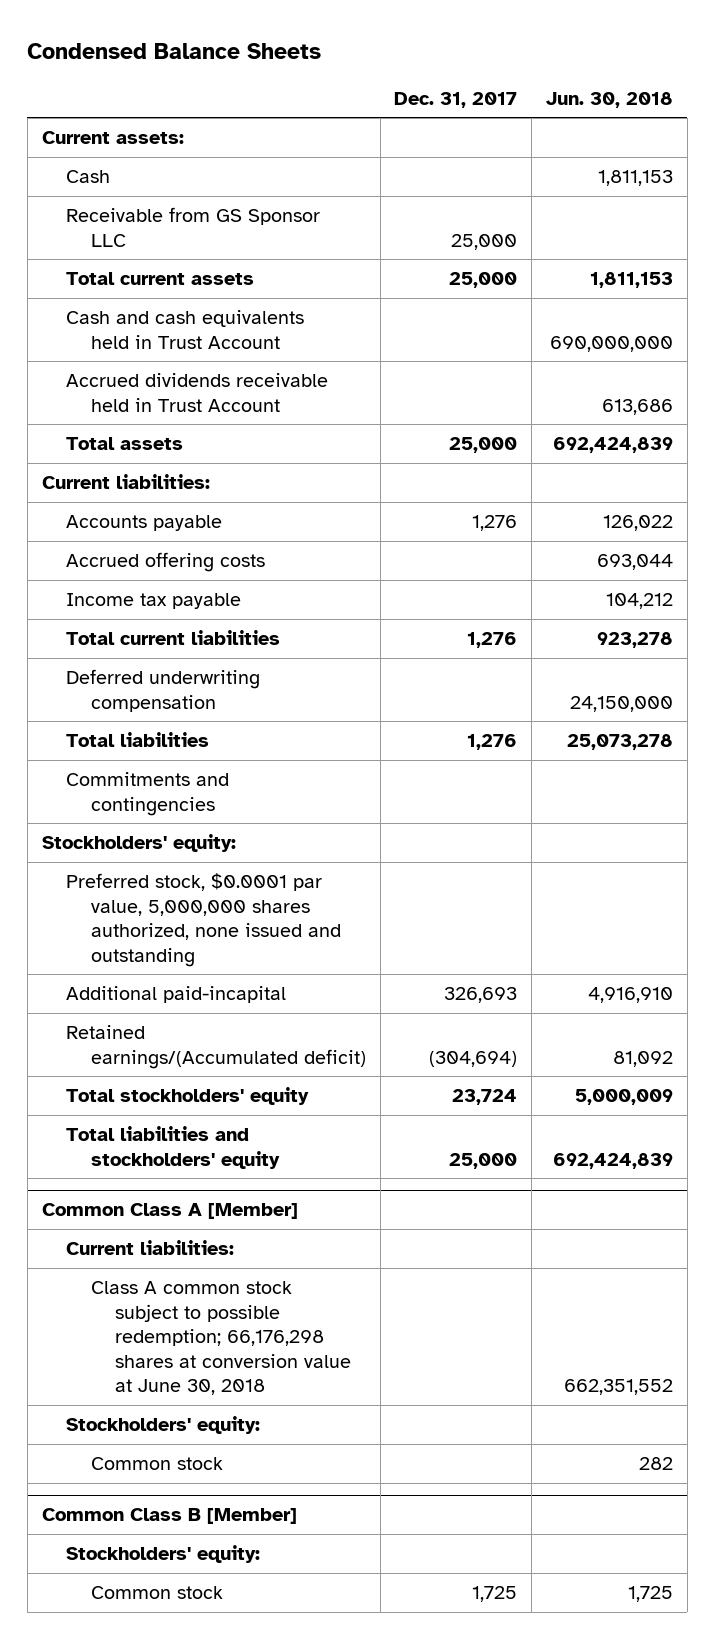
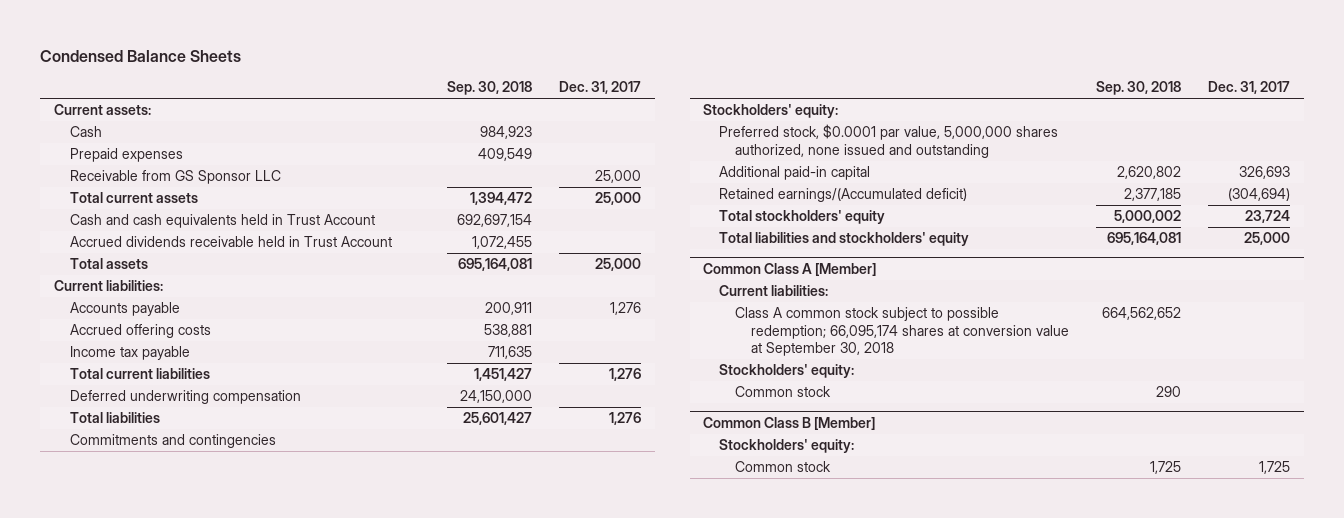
[545,91,673,108] Jun. 30, 2018 -> none
none -> [447,81,533,96] Sep. 30, 2018
none -> [69,148,183,163] Prepaid expenses
[66,986,287,1004] Additional paid-incapital -> [719,166,871,181] Additional paid-in capital
[90,1281,352,1396] Class A common stock subject to possible redemption; 66,176,298 shares at conversion value at June 30, 2018 -> [735,307,1070,357] Class A common stock subject to possible redemption; 66,095,174 shares at conversion value at September 30, 2018

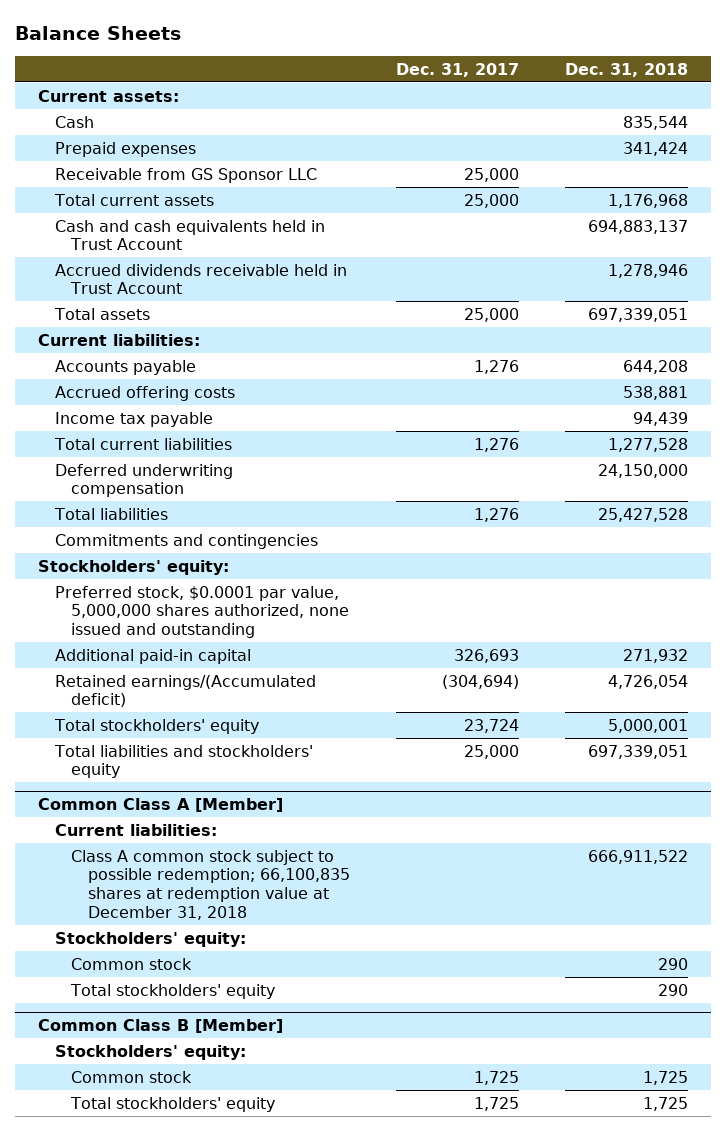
[40,50,242,63] Condensed Balance Sheets -> [14,25,181,40] Balance Sheets
[447,81,533,96] Sep. 30, 2018 -> none
none -> [564,62,688,77] Dec. 31, 2018
[735,307,1070,357] Class A common stock subject to possible redemption; 66,095,174 shares at conversion value at September 30, 2018 -> [71,849,351,920] Class A common stock subject to possible redemption; 66,100,835 shares at redemption value at December 31, 2018
none -> [70,983,276,999] Total stockholders' equity
none -> [70,1096,276,1112] Total stockholders' equity

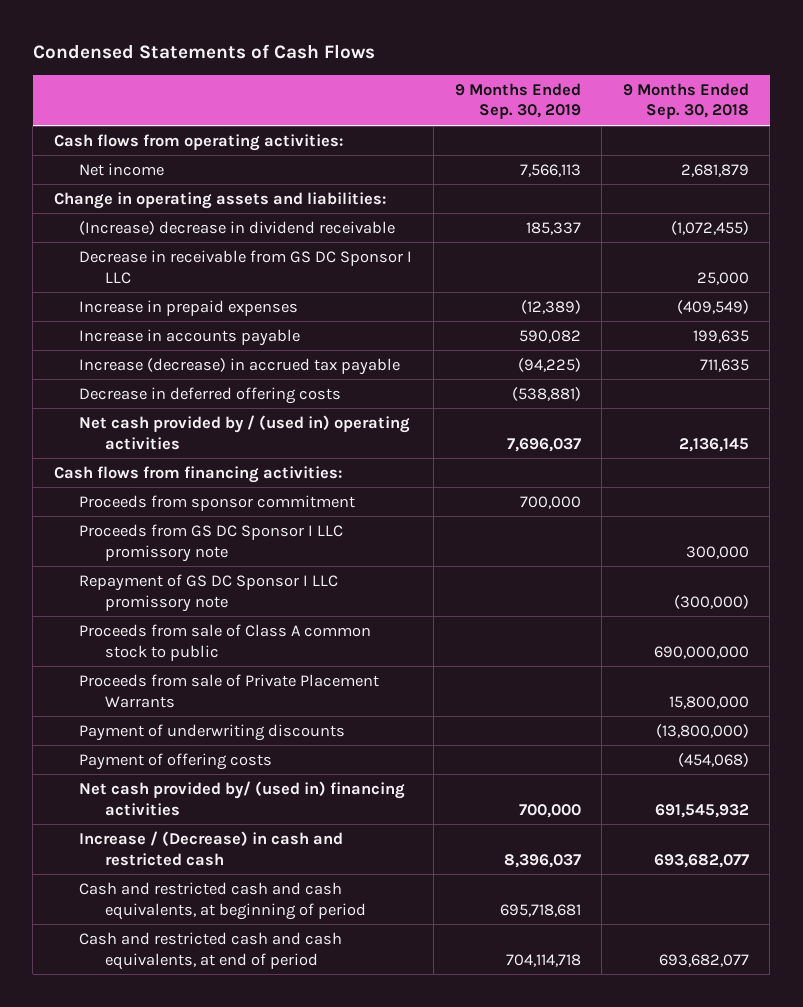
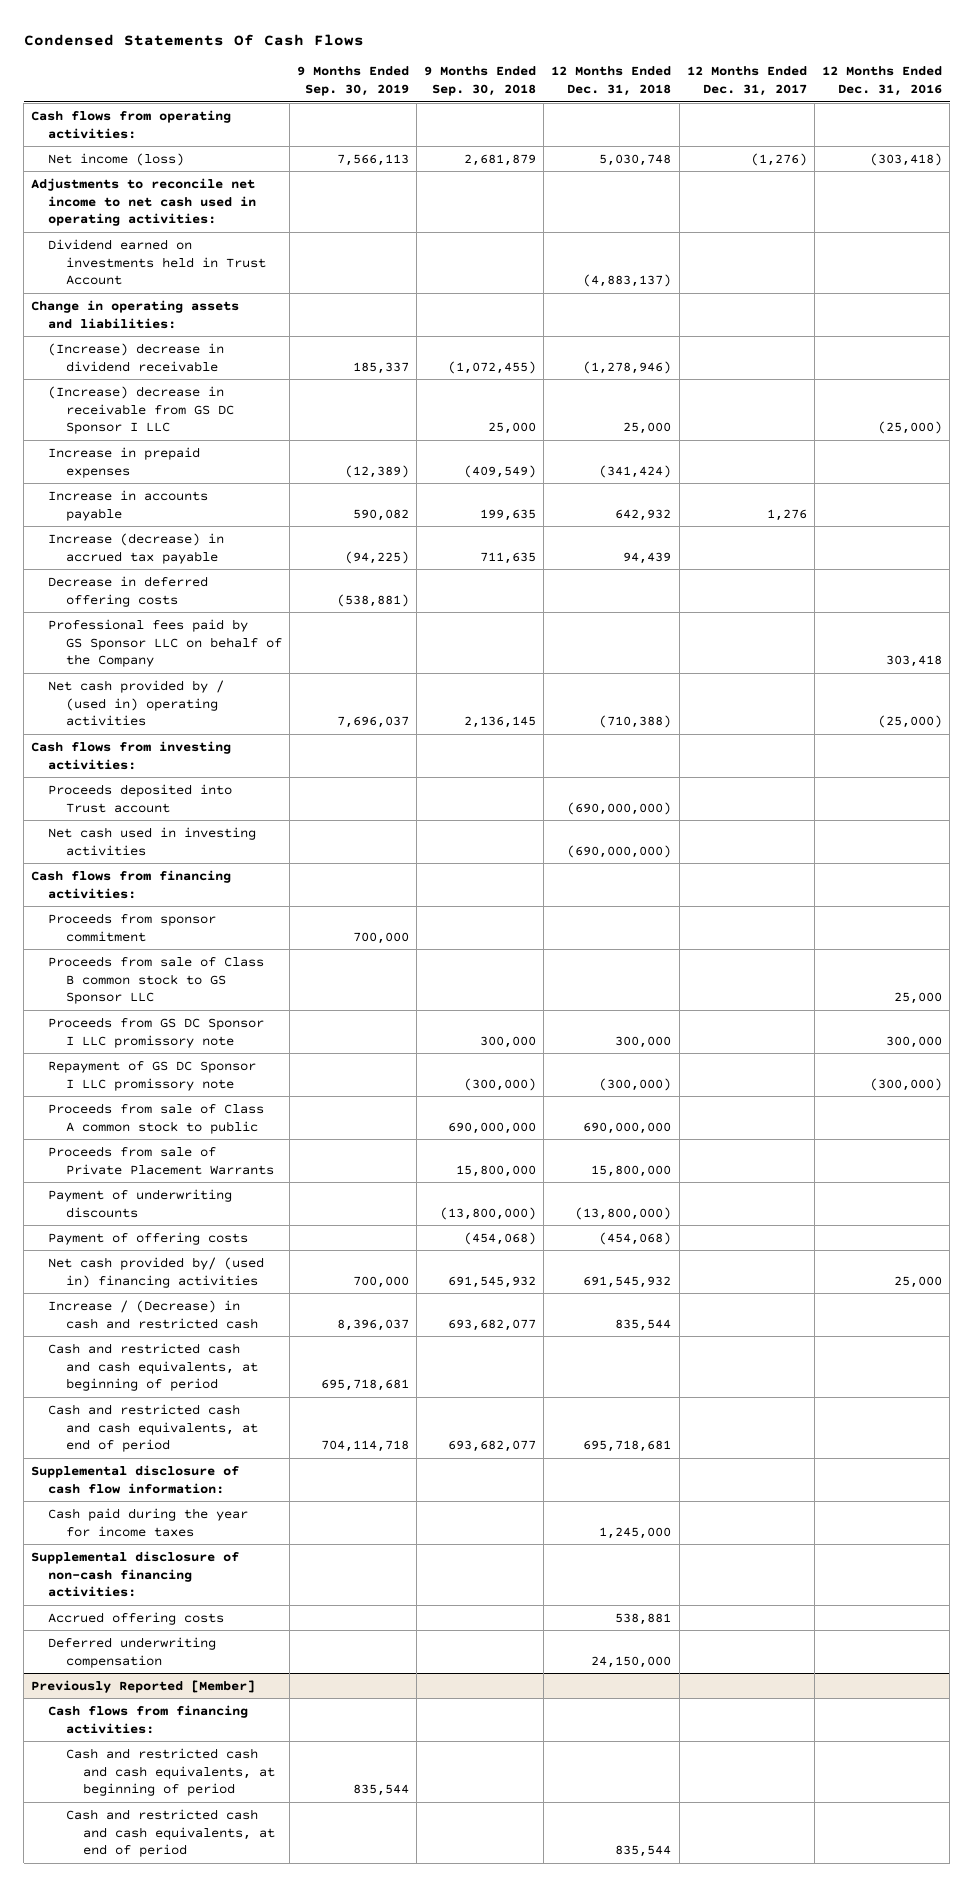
[32,44,375,60] Condensed Statements of Cash Flows -> [23,34,364,47] Condensed Statements Of Cash Flows
none -> [551,66,672,97] 12 Months Ended Dec. 31, 2018
none -> [686,66,807,97] 12 Months Ended Dec. 31, 2017
none -> [821,66,942,97] 12 Months Ended Dec. 31, 2016
[79,162,165,176] Net income -> [48,152,185,166] Net income (loss)
none -> [31,177,257,227] Adjustments to reconcile net income to net cash used in operating activities:
none -> [48,238,266,286] Dividend earned on investments held in Trust Account
[79,249,413,284] Decrease in receivable from GS DC Sponsor I LLC -> [48,385,234,435] (Increase) decrease in receivable from GS DC Sponsor I LLC
none -> [48,618,282,668] Professional fees paid by GS Sponsor LLC on behalf of the Company
none -> [31,740,232,770] Cash flows from investing activities:
none -> [48,783,233,813] Proceeds deposited into Trust account
none -> [48,826,257,856] Net cash used in investing activities
none -> [48,955,265,1005] Proceeds from sale of Class B common stock to GS Sponsor LLC
none -> [31,1464,240,1494] Supplemental disclosure of cash flow information:
none -> [48,1507,249,1537] Cash paid during the year for income taxes
none -> [31,1550,240,1598] Supplemental disclosure of non-cash financing activities:
none -> [48,1611,225,1625] Accrued offering costs
none -> [48,1636,217,1668] Deferred underwriting compensation
none -> [31,1679,256,1693] Previously Reported [Member]
none -> [48,1704,249,1734] Cash flows from financing activities:
none -> [65,1747,275,1797] Cash and restricted cash and cash equivalents, at beginning of period
none -> [65,1808,275,1858] Cash and restricted cash and cash equivalents, at end of period

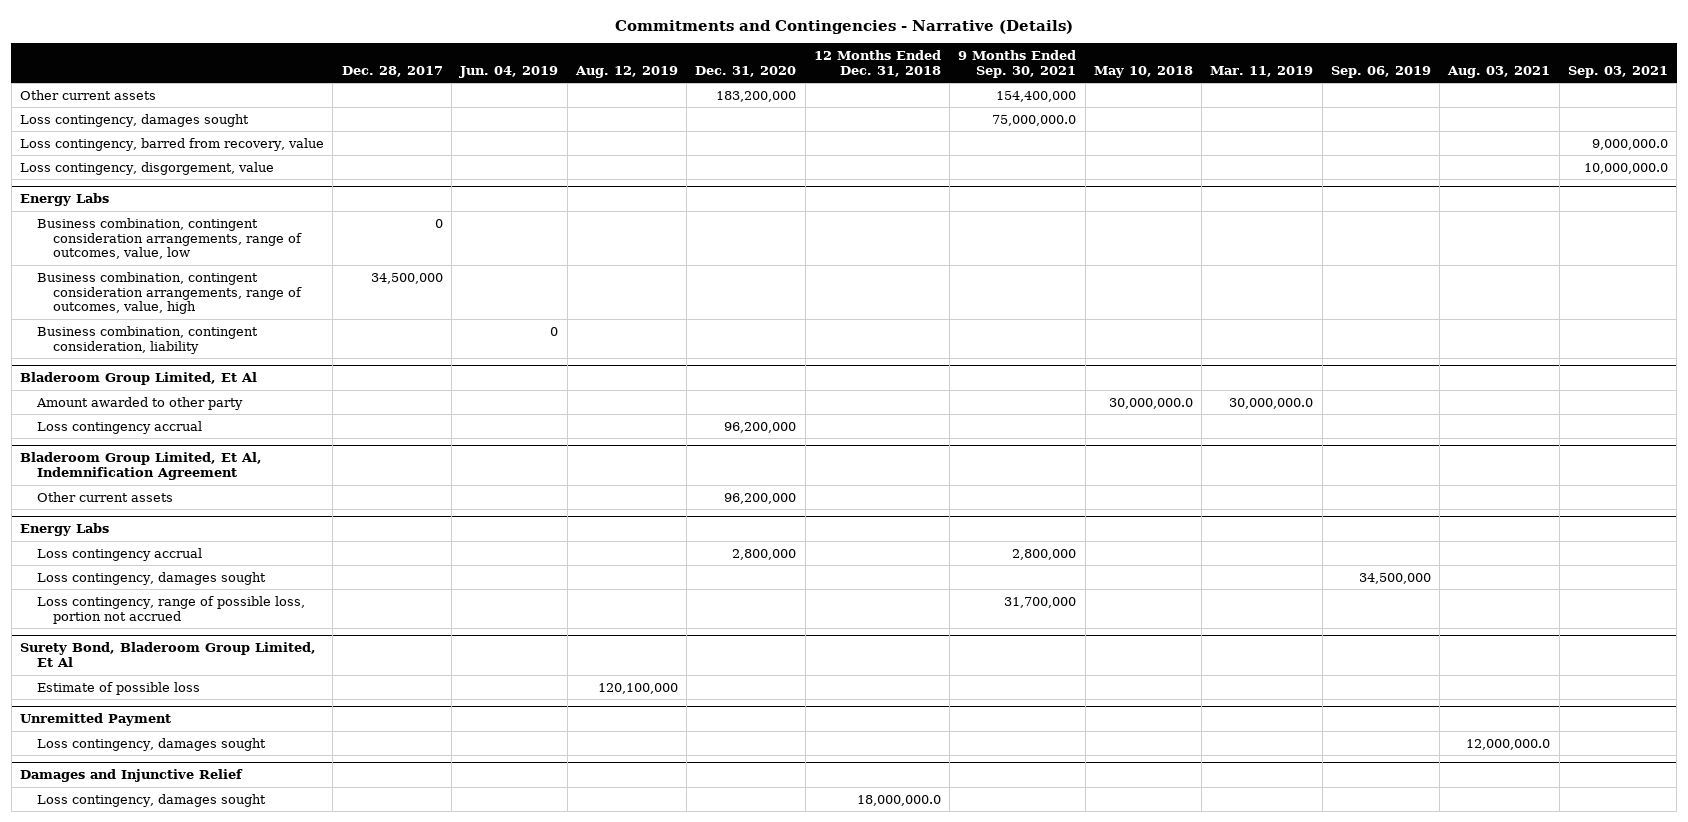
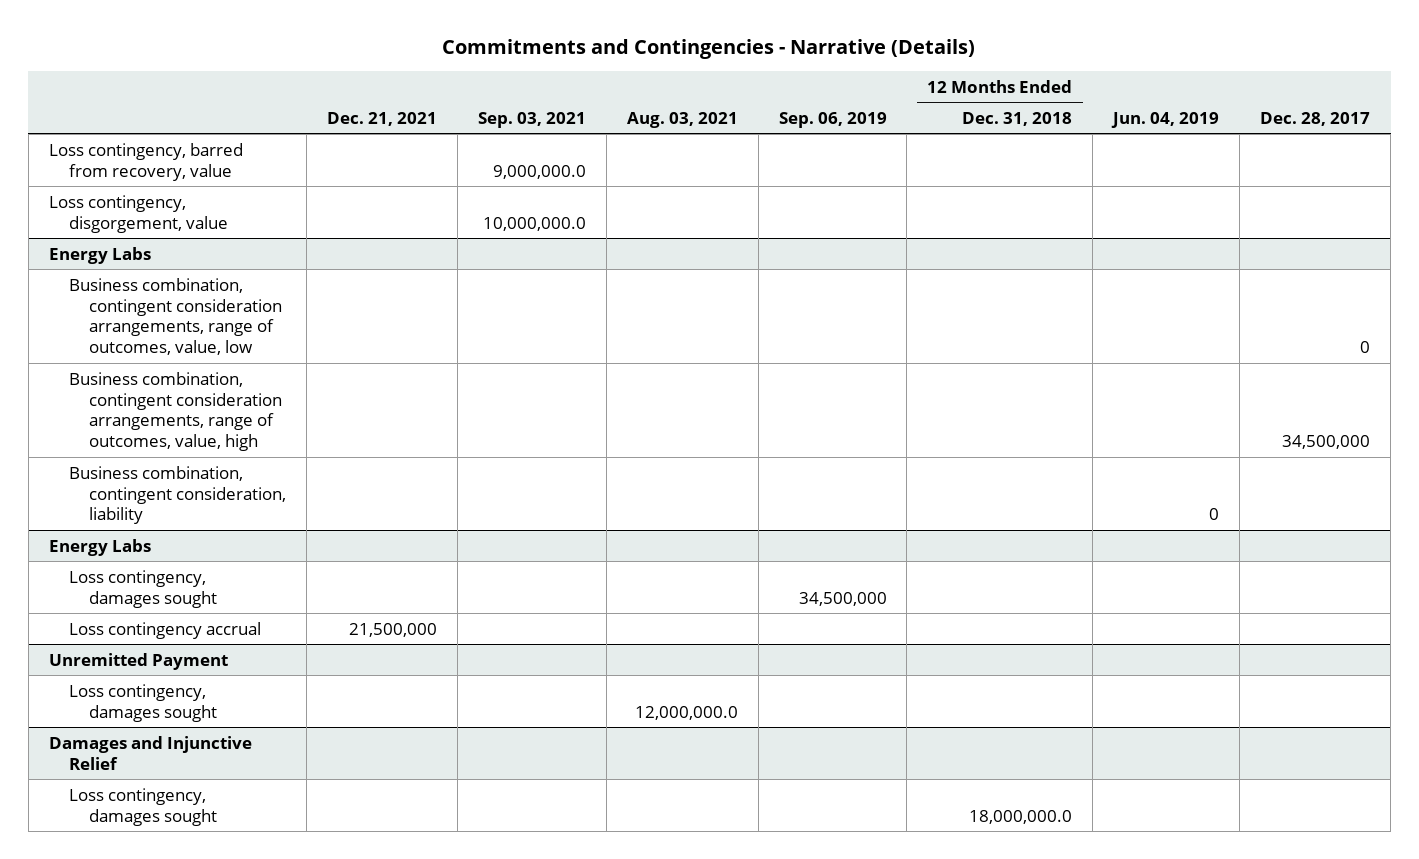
[574,65,678,78] Aug. 12, 2019 -> none
[695,65,797,77] Dec. 31, 2020 -> none
[958,49,1077,78] 9 Months Ended Sep. 30, 2021 -> none
[1093,65,1193,78] May 10, 2018 -> none
[1210,65,1314,77] Mar. 11, 2019 -> none
none -> [326,111,437,126] Dec. 21, 2021
[20,89,157,100] Other current assets -> none
[20,113,250,127] Loss contingency, damages sought -> none
[20,372,258,386] Bladeroom Group Limited, Et Al -> none
[35,396,243,410] Amount awarded to other party -> none
[36,420,202,434] Loss contingency accrual -> none
[20,452,263,481] Bladeroom Group Limited, Et Al, Indemnification Agreement -> none
[36,491,173,502] Other current assets -> none
[36,595,305,624] Loss contingency, range of possible loss, portion not accrued -> none
[20,642,317,668] Surety Bond, Bladeroom Group Limited, Et Al -> none
[36,681,200,695] Estimate of possible loss -> none
[36,547,202,561] Loss contingency accrual -> [68,621,261,639] Loss contingency accrual

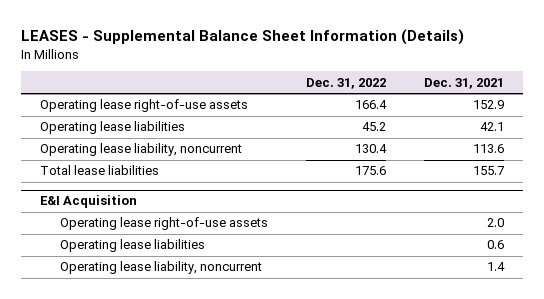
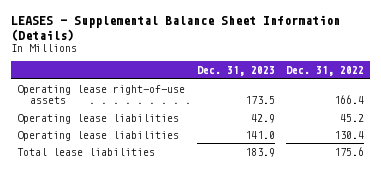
[424,77,505,89] Dec. 31, 2021 -> none
none -> [196,66,275,77] Dec. 31, 2023
[40,143,243,157] Operating lease liability, noncurrent -> [17,130,180,141] Operating lease liabilities
[40,195,138,209] E&I Acquisition -> none
[60,217,269,231] Operating lease right-of-use assets -> none
[60,239,206,253] Operating lease liabilities -> none
[60,261,263,275] Operating lease liability, noncurrent -> none

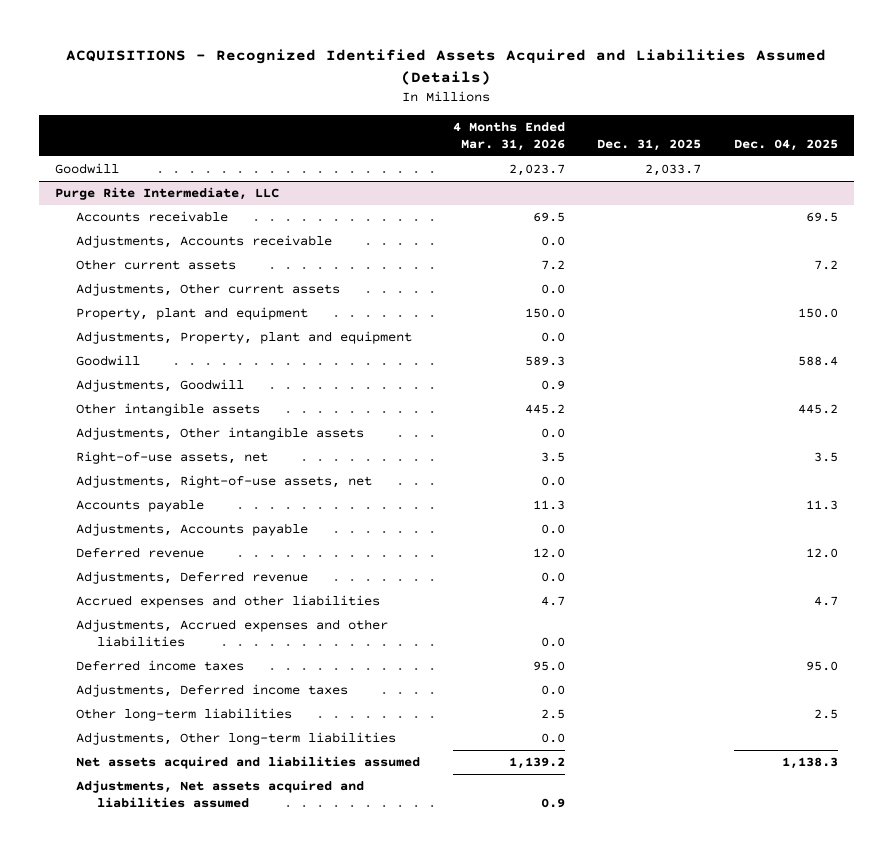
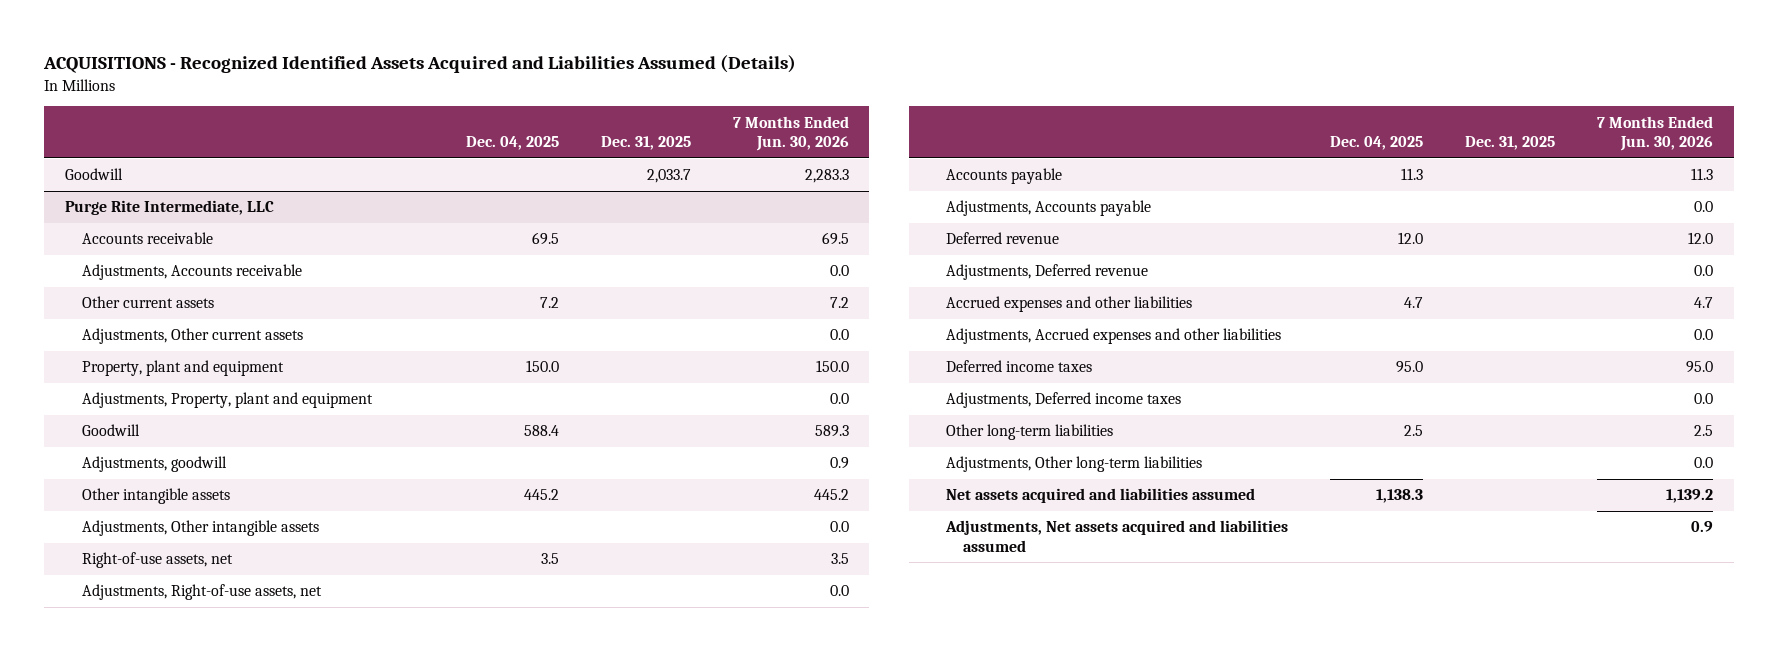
[452,121,565,151] 4 Months Ended Mar. 31, 2026 -> none
none -> [732,115,849,152] 7 Months Ended Jun. 30, 2026
[76,379,245,393] Adjustments, Goodwill -> [81,456,227,473] Adjustments, goodwill

